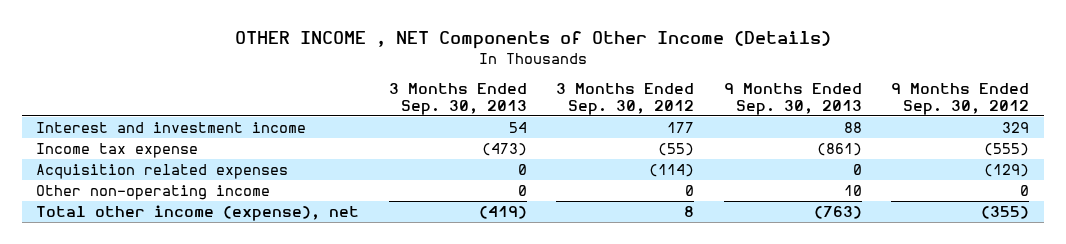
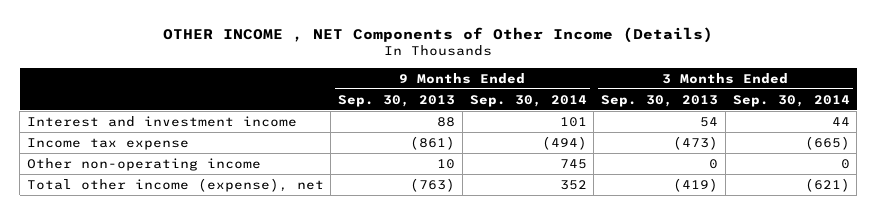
[556,82,695,115] 3 Months Ended Sep. 30, 2012 -> none
[891,82,1030,115] 9 Months Ended Sep. 30, 2012 -> none
none -> [469,94,587,107] Sep. 30, 2014
none -> [732,94,850,107] Sep. 30, 2014
[36,163,289,179] Acquisition related expenses -> none

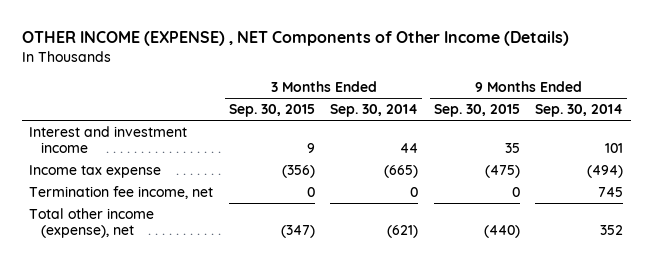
[163,26,714,43] OTHER INCOME , NET Components of Other Income (Details) -> [21,31,569,47] OTHER INCOME (EXPENSE) , NET Components of Other Income (Details)
[338,94,456,107] Sep. 30, 2013 -> none
[601,94,719,107] Sep. 30, 2013 -> none
none -> [228,104,315,118] Sep. 30, 2015
none -> [433,104,520,118] Sep. 30, 2015
[26,157,261,171] Other non-operating income -> [29,186,214,200] Termination fee income, net

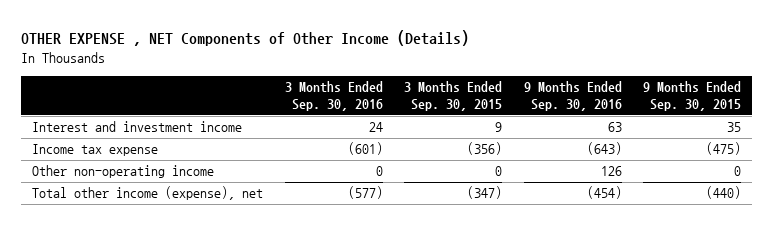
[21,31,569,47] OTHER INCOME (EXPENSE) , NET Components of Other Income (Details) -> [21,29,470,46] OTHER EXPENSE , NET Components of Other Income (Details)
[330,104,419,118] Sep. 30, 2014 -> none
[535,104,624,118] Sep. 30, 2014 -> none
none -> [284,81,383,112] 3 Months Ended Sep. 30, 2016
none -> [523,81,622,112] 9 Months Ended Sep. 30, 2016
[29,186,214,200] Termination fee income, net -> [32,165,215,179] Other non-operating income

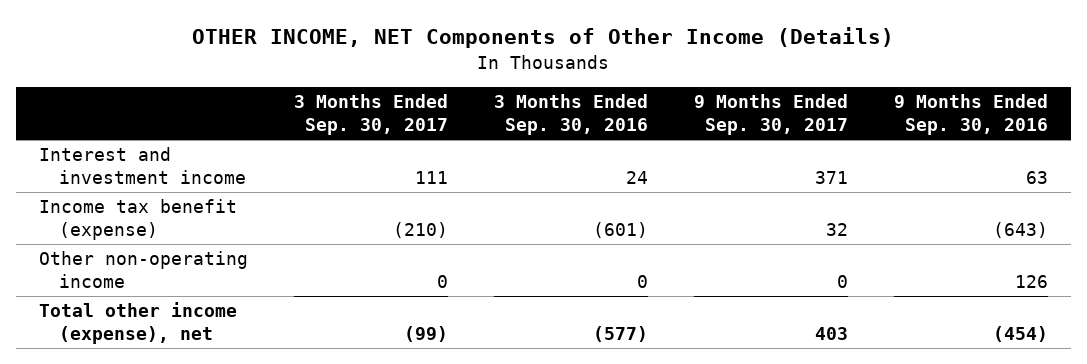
[21,29,470,46] OTHER EXPENSE , NET Components of Other Income (Details) -> [192,27,895,49] OTHER INCOME, NET Components of Other Income (Details)
[404,81,503,112] 3 Months Ended Sep. 30, 2015 -> none
[643,81,742,112] 9 Months Ended Sep. 30, 2015 -> none
none -> [294,94,449,135] 3 Months Ended Sep. 30, 2017
none -> [693,94,848,135] 9 Months Ended Sep. 30, 2017
[32,144,159,157] Income tax expense -> [39,199,238,241] Income tax benefit (expense)

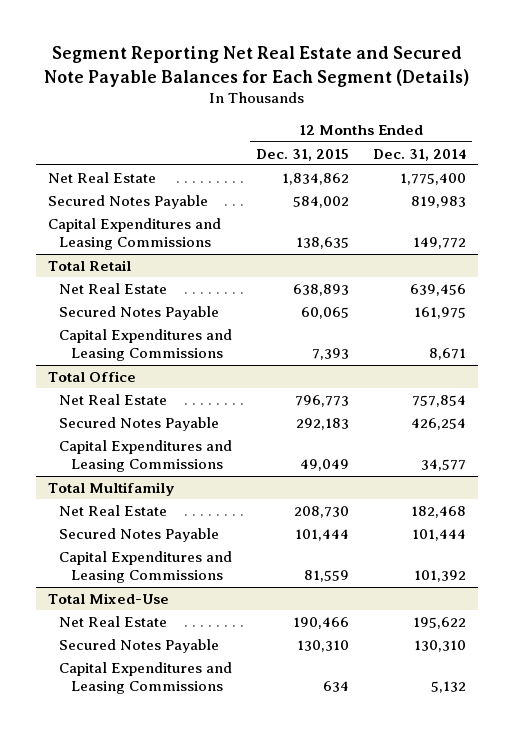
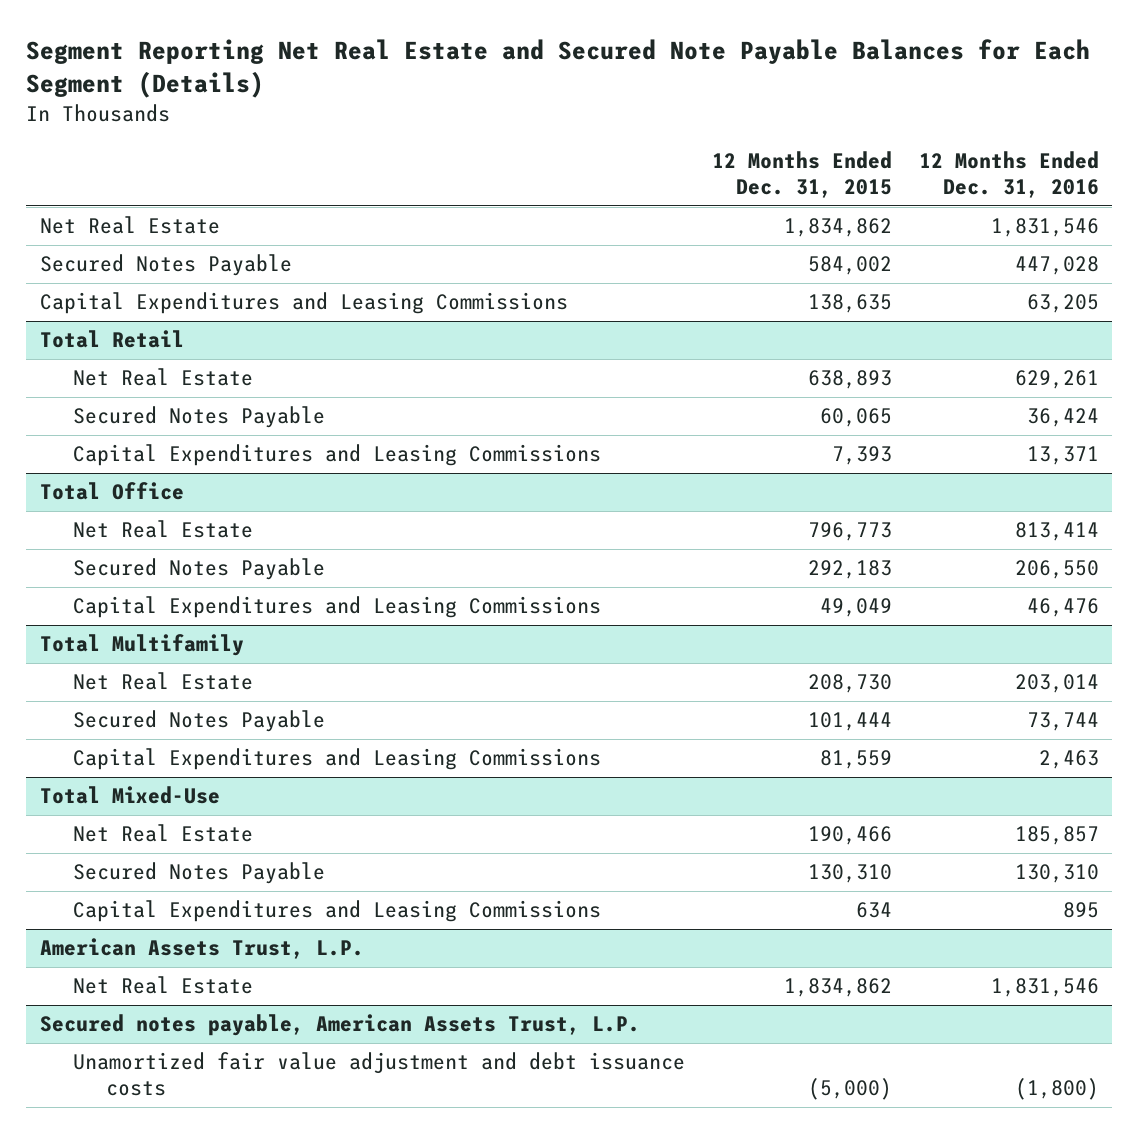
[372,148,466,161] Dec. 31, 2014 -> none
none -> [918,151,1099,199] 12 Months Ended Dec. 31, 2016
none -> [39,938,364,960] American Assets Trust, L.P.
none -> [73,976,254,995] Net Real Estate
none -> [39,1014,640,1037] Secured notes payable, American Assets Trust, L.P.
none -> [73,1052,686,1097] Unamortized fair value adjustment and debt issuance costs

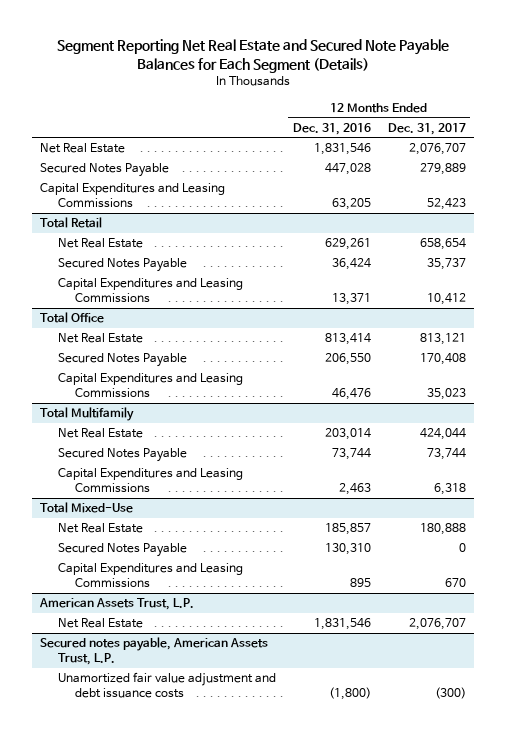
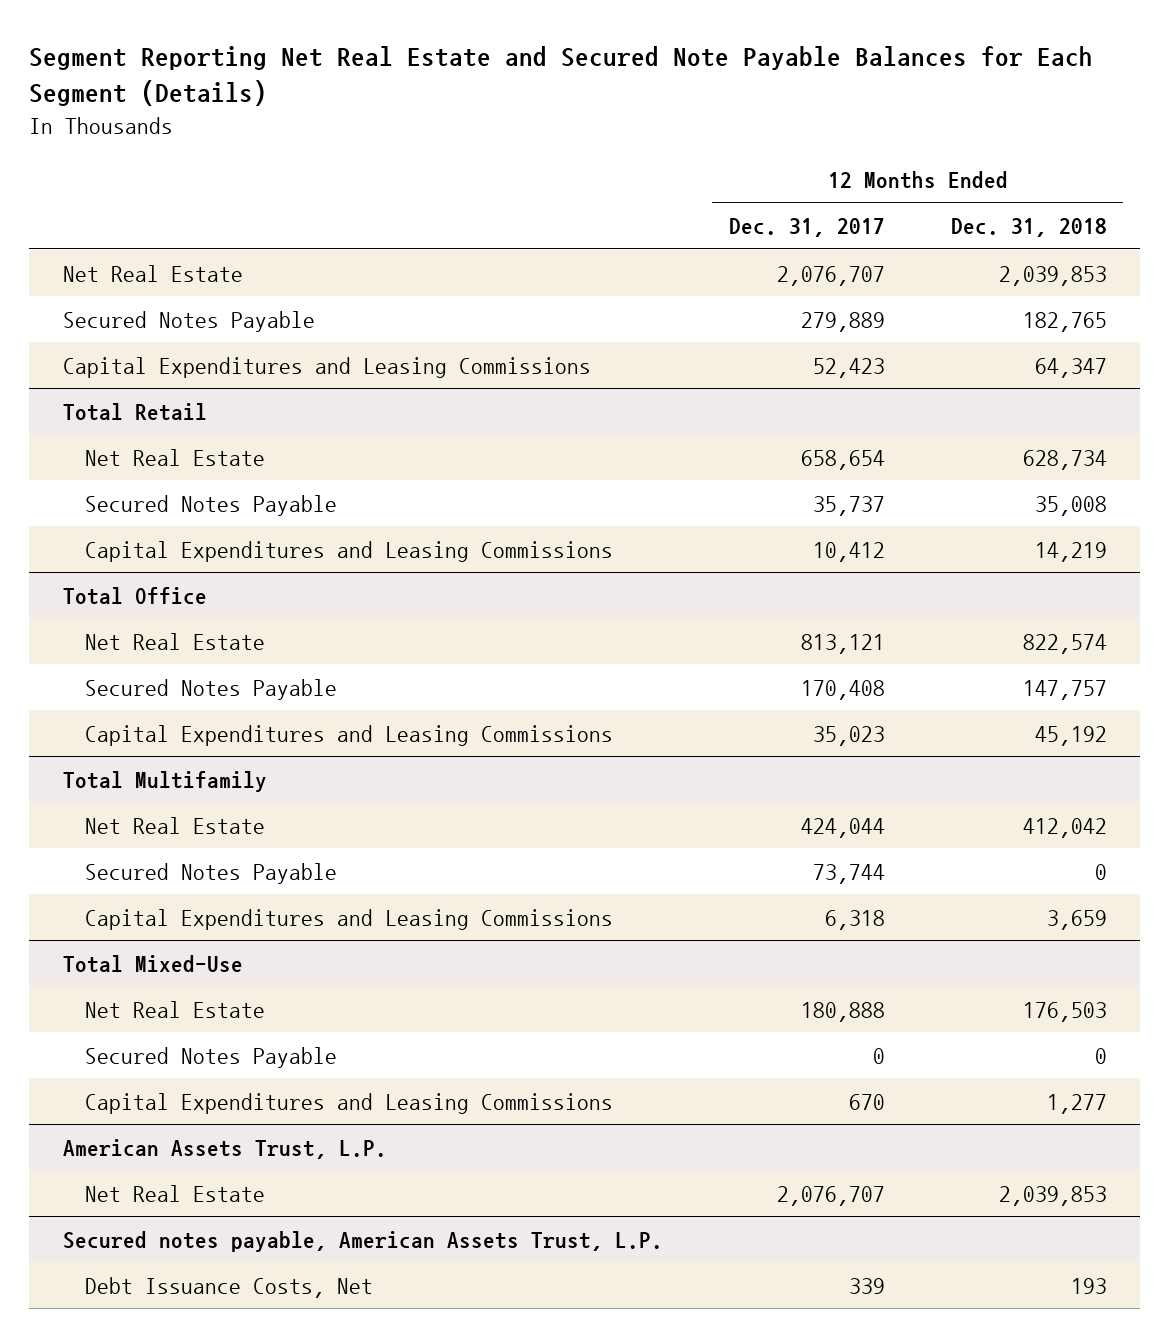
[292,122,371,135] Dec. 31, 2016 -> none
none -> [950,217,1107,237] Dec. 31, 2018
[57,672,276,699] Unamortized fair value adjustment and debt issuance costs -> none
none -> [85,1276,374,1298] Debt Issuance Costs, Net

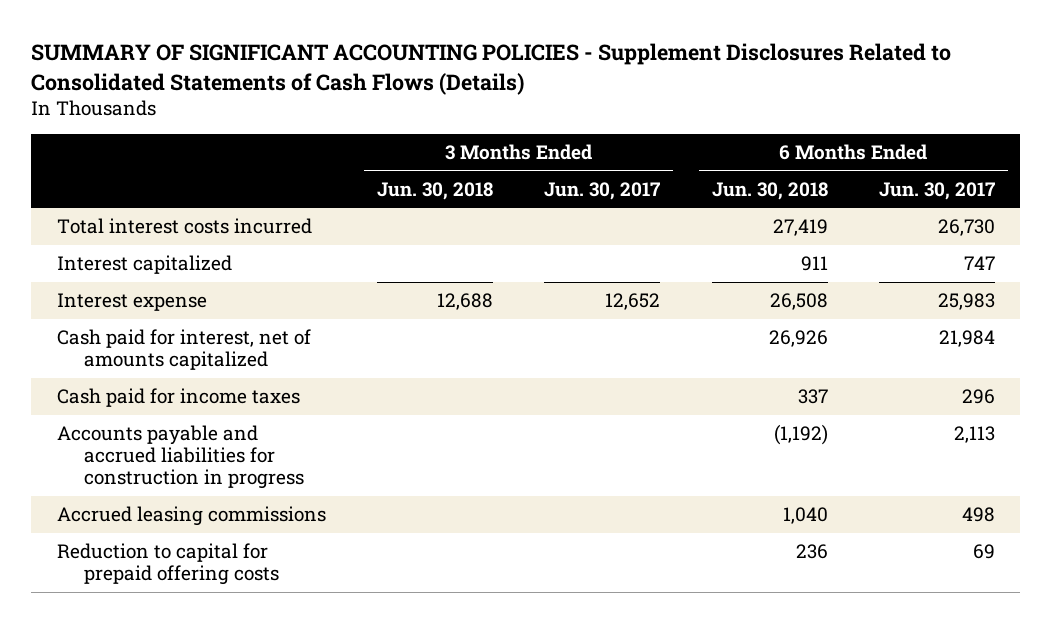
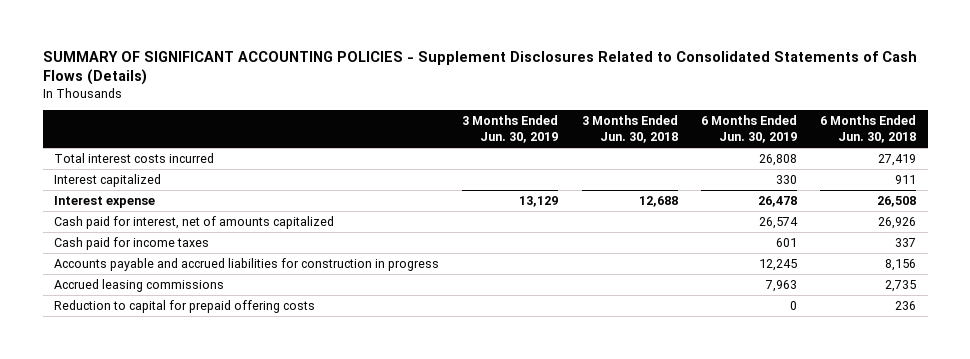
[544,181,661,200] Jun. 30, 2017 -> none
[878,181,995,200] Jun. 30, 2017 -> none
none -> [462,115,559,143] 3 Months Ended Jun. 30, 2019
none -> [700,115,797,143] 6 Months Ended Jun. 30, 2019
[773,424,828,446] (1,192) -> [884,259,916,272] 8,156
[782,507,828,525] 1,040 -> [884,280,916,293] 2,735

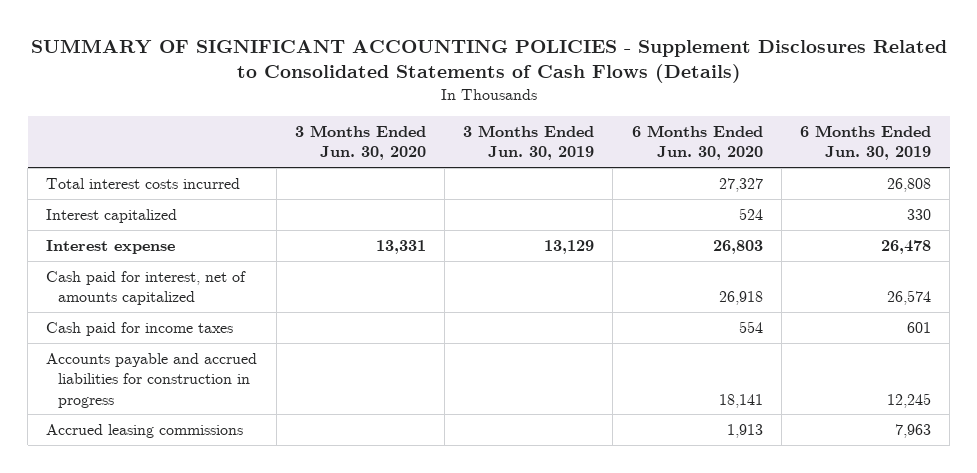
[581,115,678,143] 3 Months Ended Jun. 30, 2018 -> none
[819,115,916,143] 6 Months Ended Jun. 30, 2018 -> none
none -> [294,125,426,161] 3 Months Ended Jun. 30, 2020
none -> [631,125,763,161] 6 Months Ended Jun. 30, 2020
[54,300,316,314] Reduction to capital for prepaid offering costs -> none

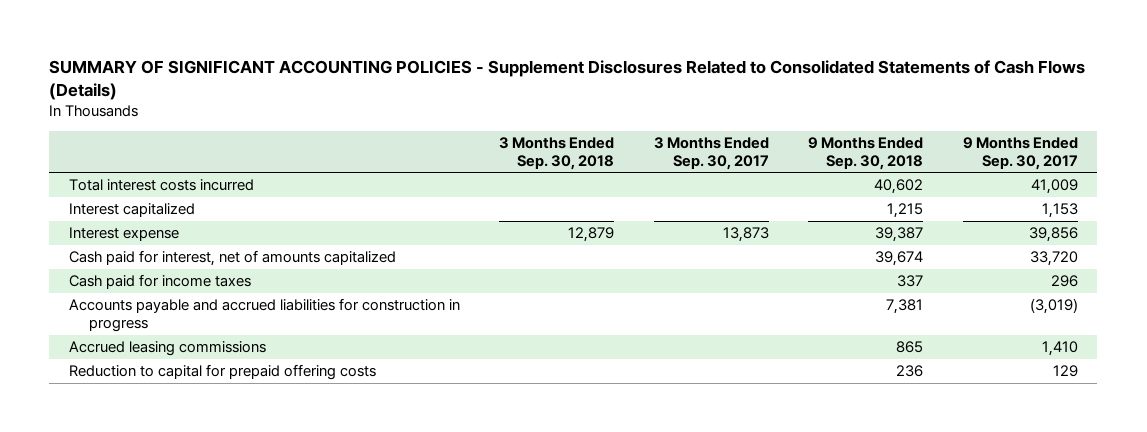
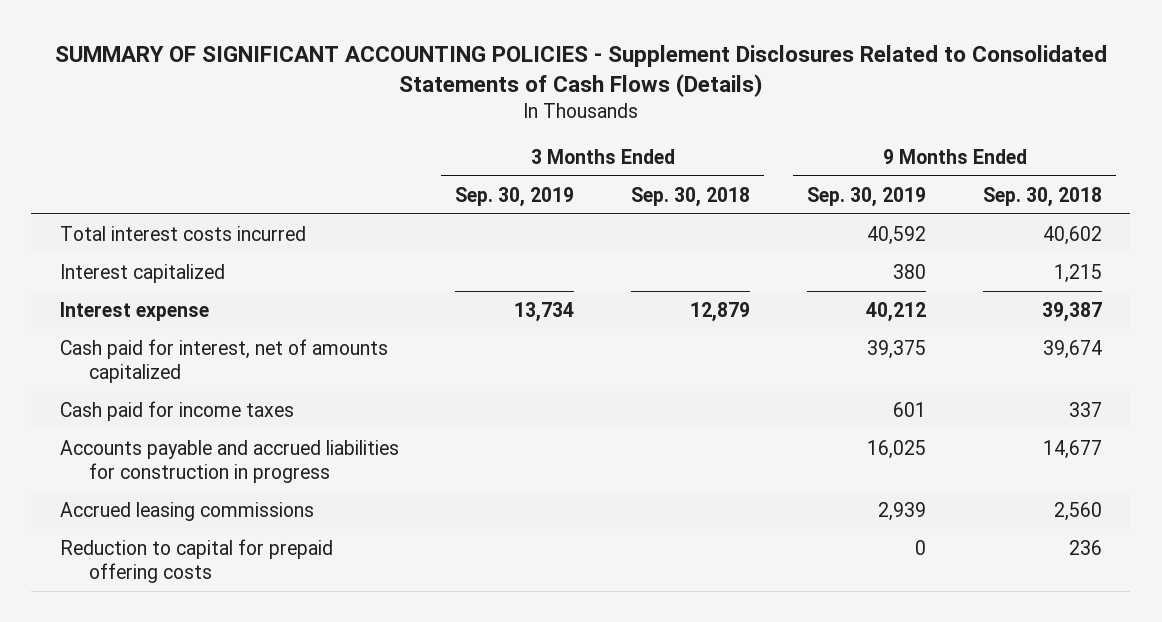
[653,137,769,170] 3 Months Ended Sep. 30, 2017 -> none
[962,137,1078,170] 9 Months Ended Sep. 30, 2017 -> none
none -> [455,186,575,207] Sep. 30, 2019
none -> [807,186,927,207] Sep. 30, 2019
[886,299,924,315] 7,381 -> [1043,439,1103,459] 14,677
[896,341,924,354] 865 -> [1054,501,1103,521] 2,560

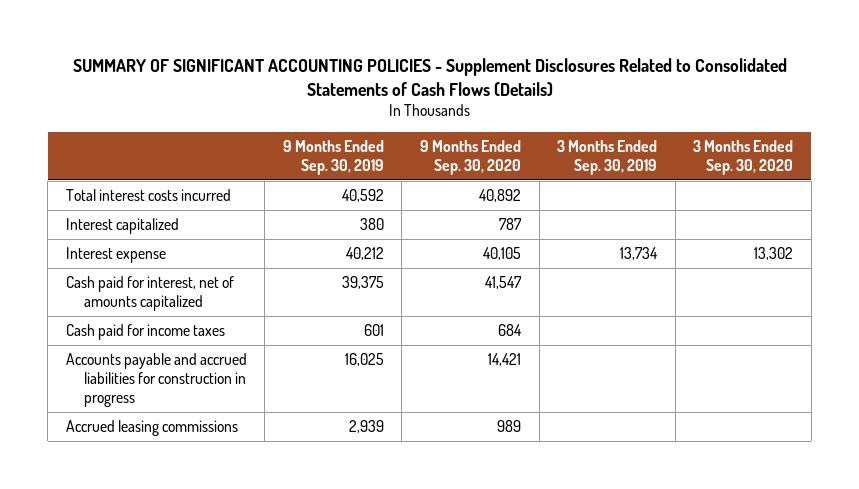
[631,186,751,207] Sep. 30, 2018 -> none
[983,186,1103,207] Sep. 30, 2018 -> none
none -> [420,140,522,175] 9 Months Ended Sep. 30, 2020
none -> [693,140,794,175] 3 Months Ended Sep. 30, 2020
[59,538,333,584] Reduction to capital for prepaid offering costs -> none

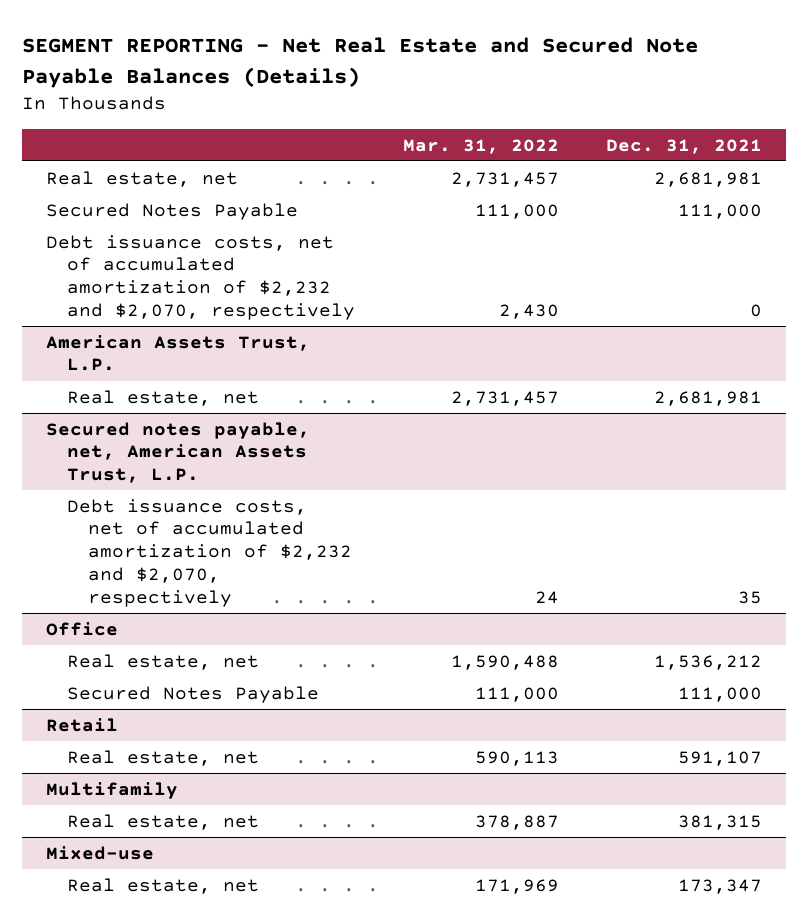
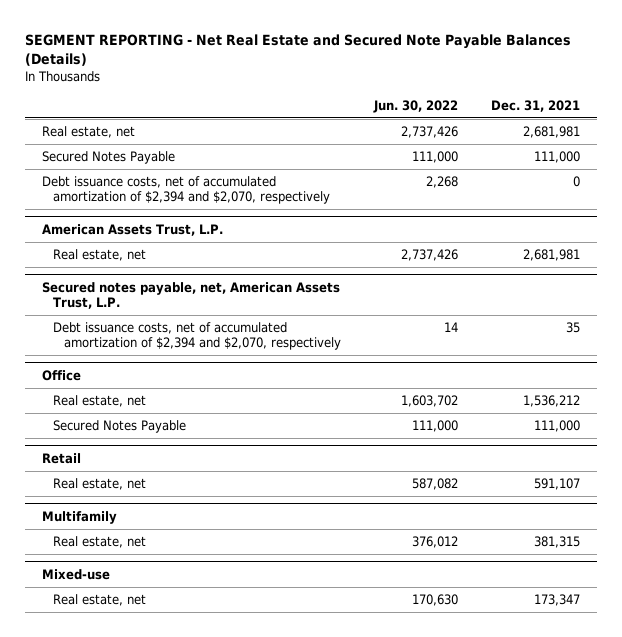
[402,138,559,154] Mar. 31, 2022 -> none
none -> [372,99,458,113] Jun. 30, 2022
[45,234,355,320] Debt issuance costs, net of accumulated amortization of $2,232 and $2,070, respectively -> [42,175,330,205] Debt issuance costs, net of accumulated amortization of $2,394 and $2,070, respectively
[66,498,353,607] Debt issuance costs, net of accumulated amortization of $2,232 and $2,070, respectively -> [52,321,341,351] Debt issuance costs, net of accumulated amortization of $2,394 and $2,070, respectively

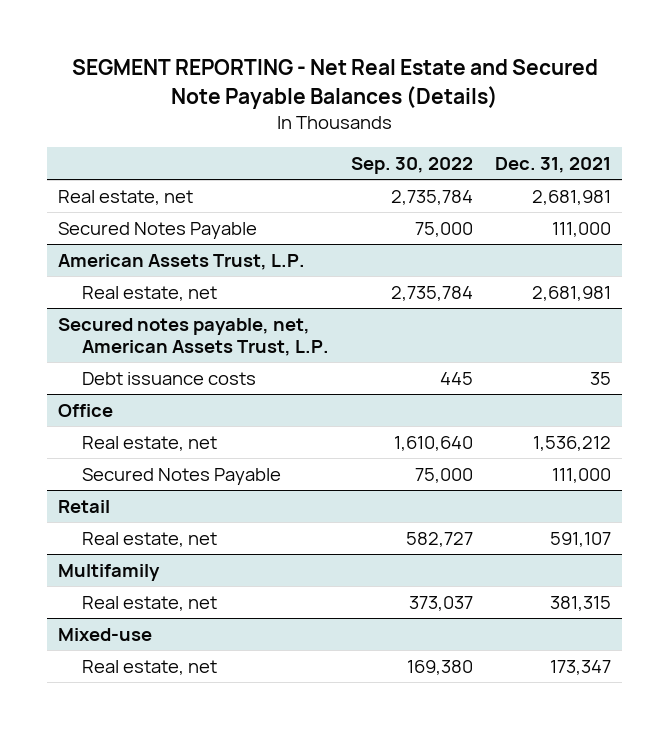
[372,99,458,113] Jun. 30, 2022 -> none
none -> [350,156,473,174] Sep. 30, 2022
[42,175,330,205] Debt issuance costs, net of accumulated amortization of $2,394 and $2,070, respectively -> none
[52,321,341,351] Debt issuance costs, net of accumulated amortization of $2,394 and $2,070, respectively -> [81,371,256,385] Debt issuance costs

